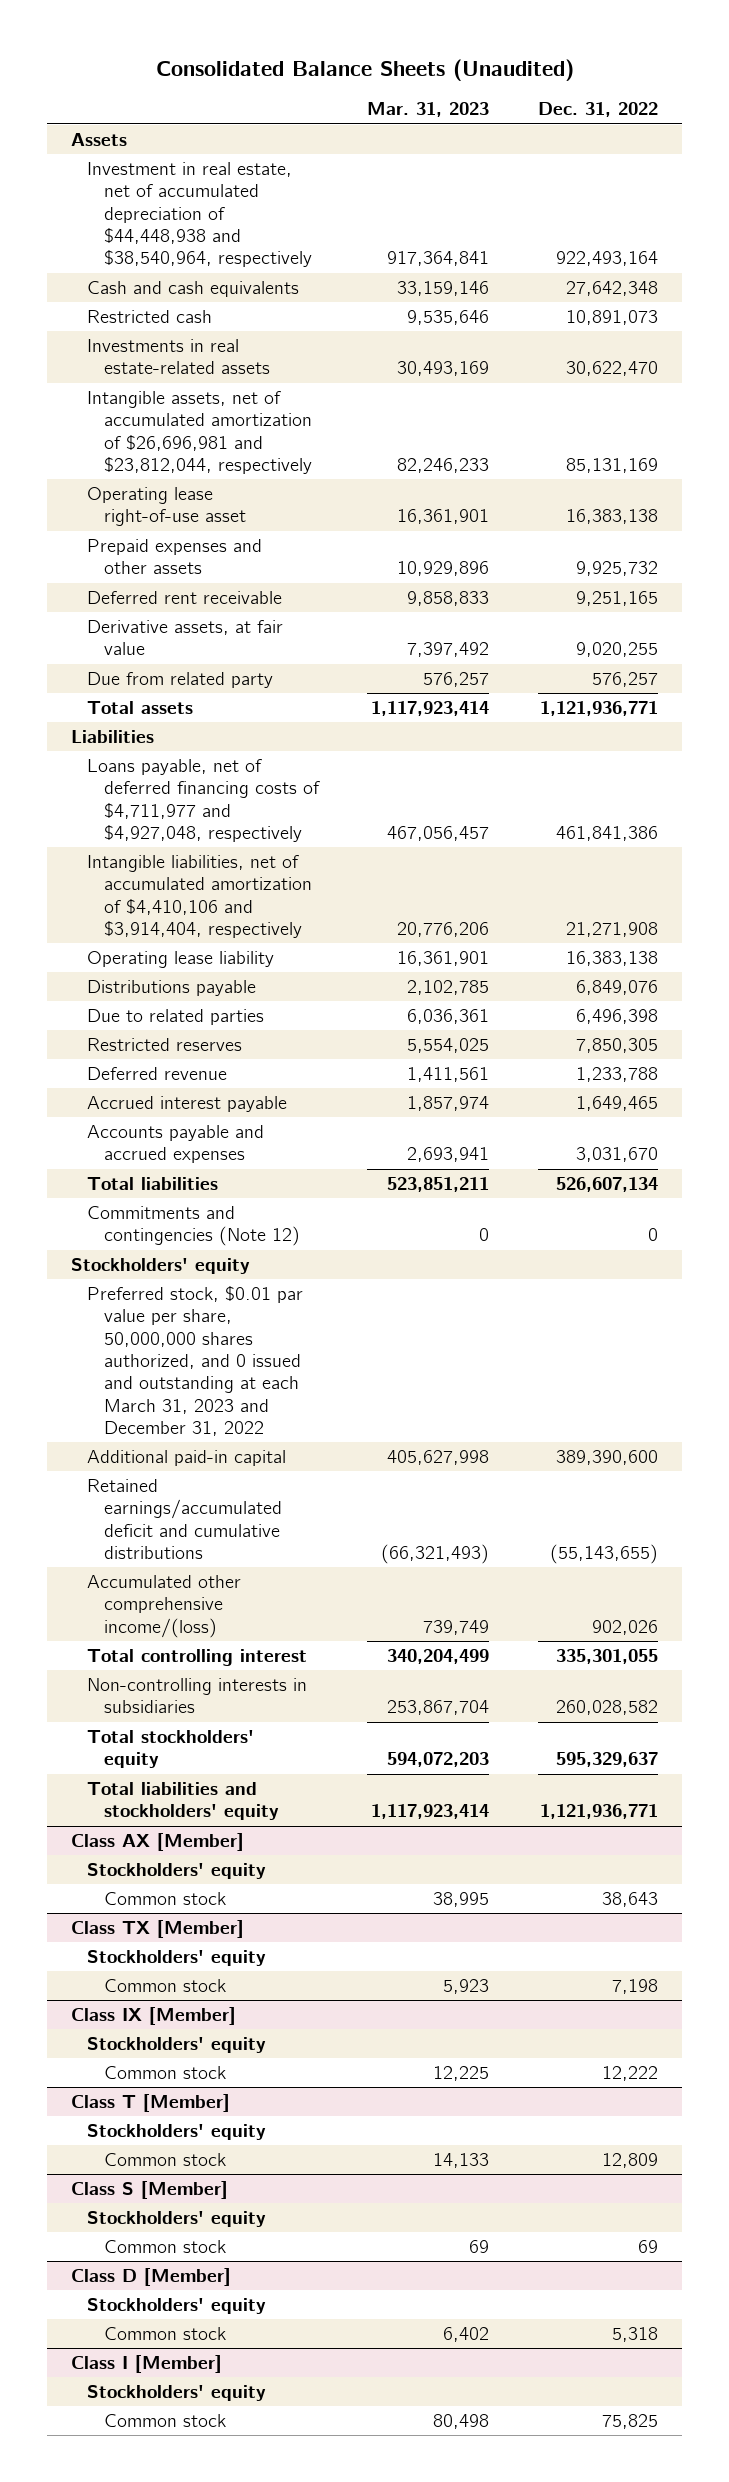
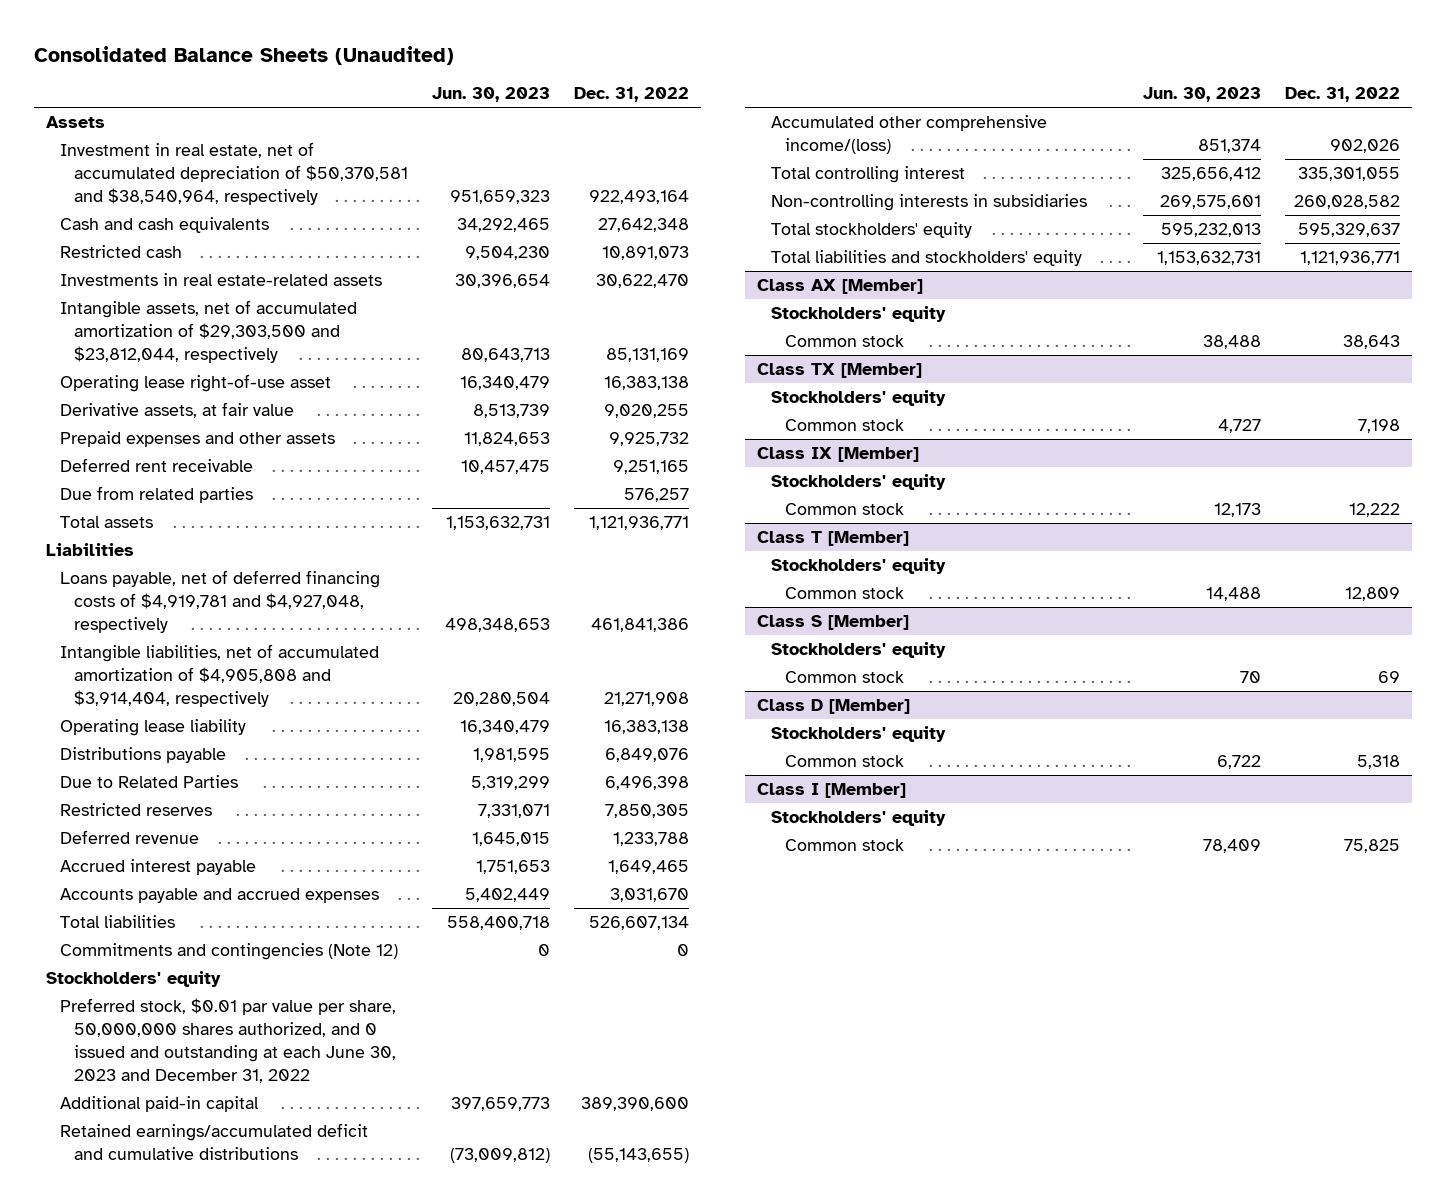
[367,102,490,118] Mar. 31, 2023 -> none
none -> [432,87,551,103] Jun. 30, 2023
[87,162,312,268] Investment in real estate, net of accumulated depreciation of $44,448,938 and $38,540,964, respectively -> [60,141,409,205] Investment in real estate, net of accumulated depreciation of $50,370,581 and $38,540,964, respectively
[87,391,312,475] Intangible assets, net of accumulated amortization of $26,696,981 and $23,812,044, respectively -> [60,299,358,363] Intangible assets, net of accumulated amortization of $29,303,500 and $23,812,044, respectively
[87,620,284,656] Derivative assets, at fair value -> [60,401,295,418] Derivative assets, at fair value
[87,672,274,689] Due from related party -> [60,485,254,503] Due from related parties
[87,759,320,843] Loans payable, net of deferred financing costs of $4,711,977 and $4,927,048, respectively -> [60,569,381,633] Loans payable, net of deferred financing costs of $4,919,781 and $4,927,048, respectively
[87,855,312,939] Intangible liabilities, net of accumulated amortization of $4,410,106 and $3,914,404, respectively -> [60,643,380,707] Intangible liabilities, net of accumulated amortization of $4,905,808 and $3,914,404, respectively
[87,1009,265,1026] Due to related parties -> [60,774,239,788] Due to Related Parties
[87,1286,304,1436] Preferred stock, $0.01 par value per share, 50,000,000 shares authorized, and 0 issued and outstanding at each March 31, 2023 and December 31, 2022 -> [60,997,397,1083] Preferred stock, $0.01 par value per share, 50,000,000 shares authorized, and 0 issued and outstanding at each June 30, 2023 and December 31, 2022

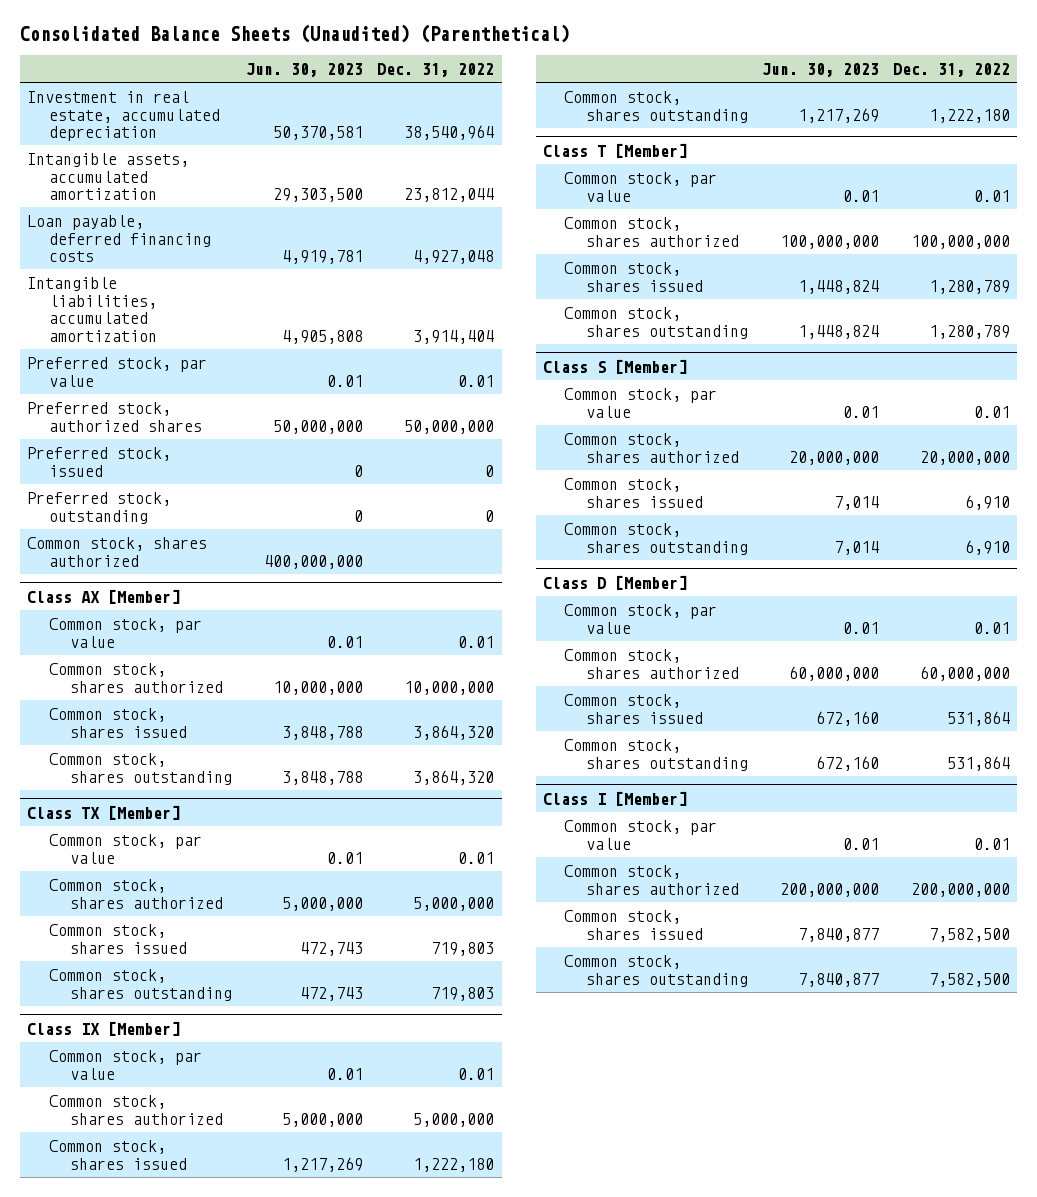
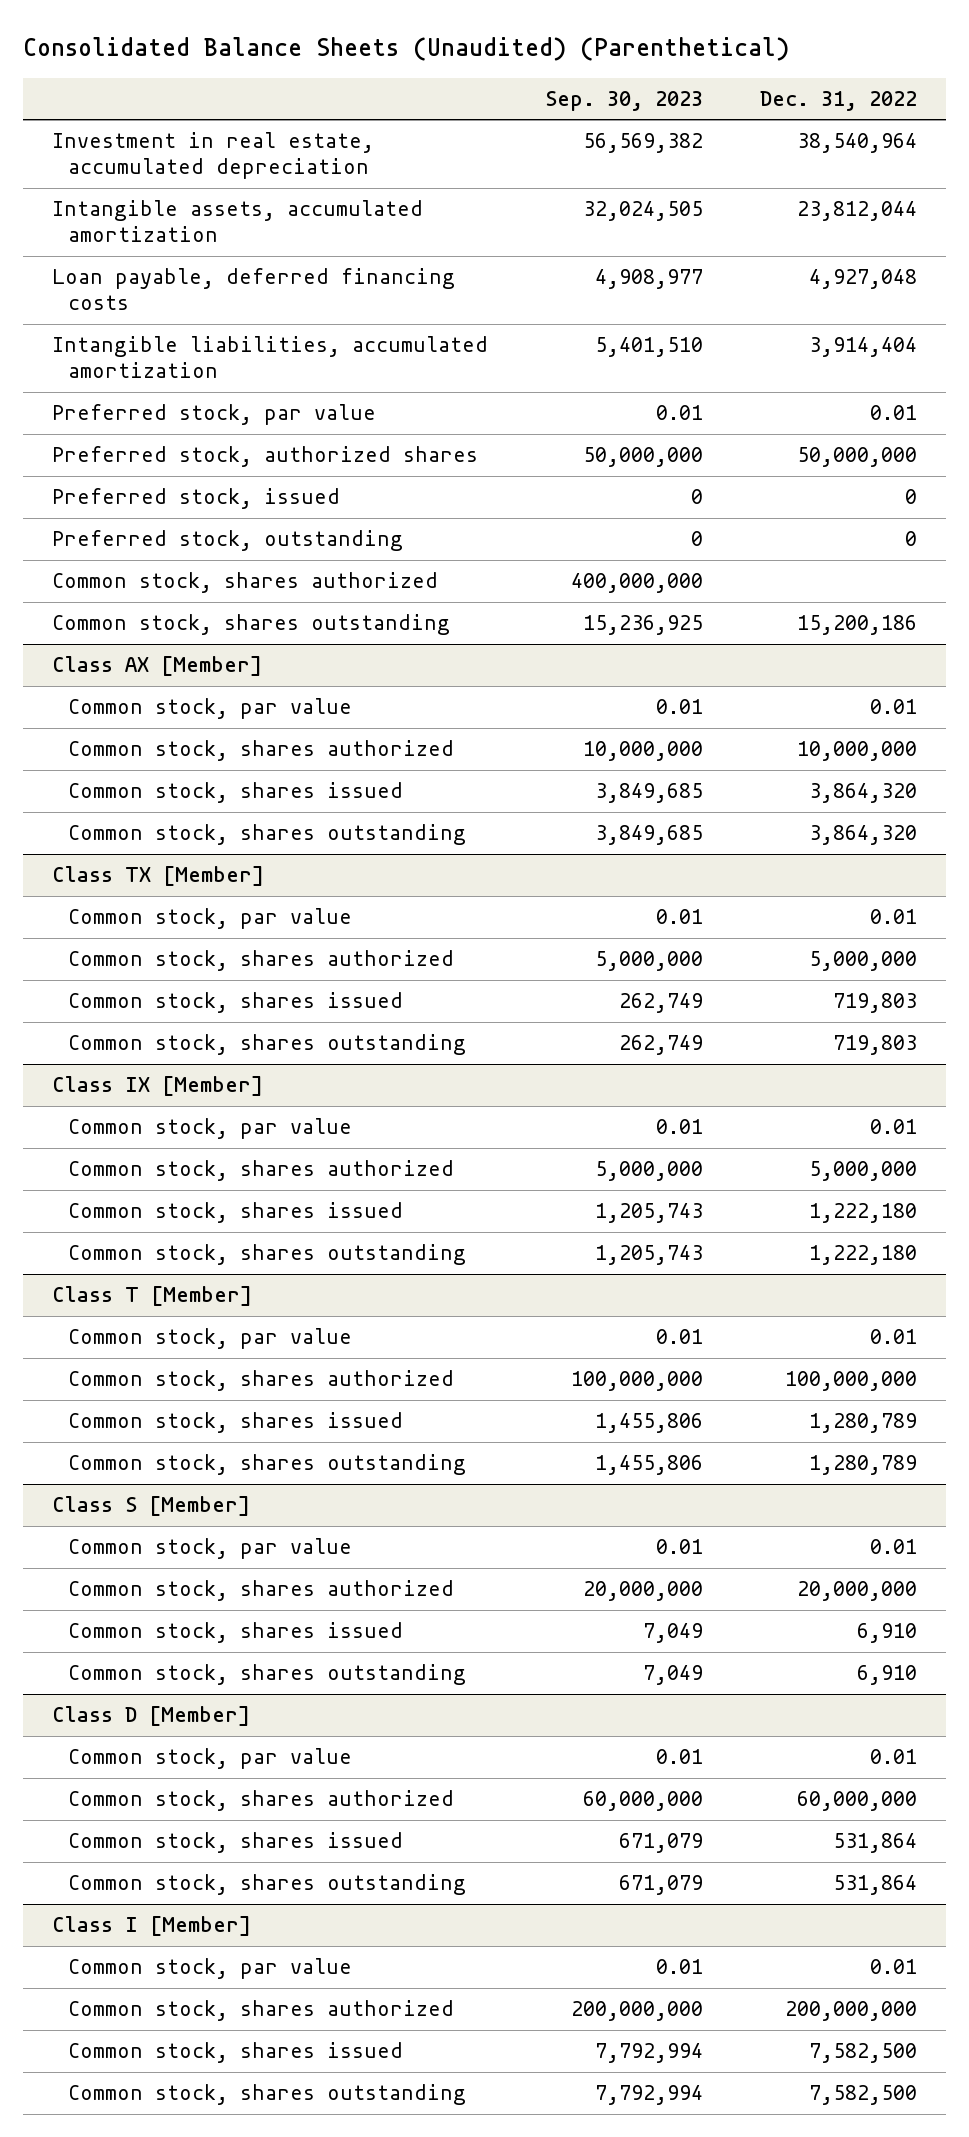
[246,62,364,77] Jun. 30, 2023 -> none
none -> [545,90,704,111] Sep. 30, 2023
none -> [51,614,450,636] Common stock, shares outstanding

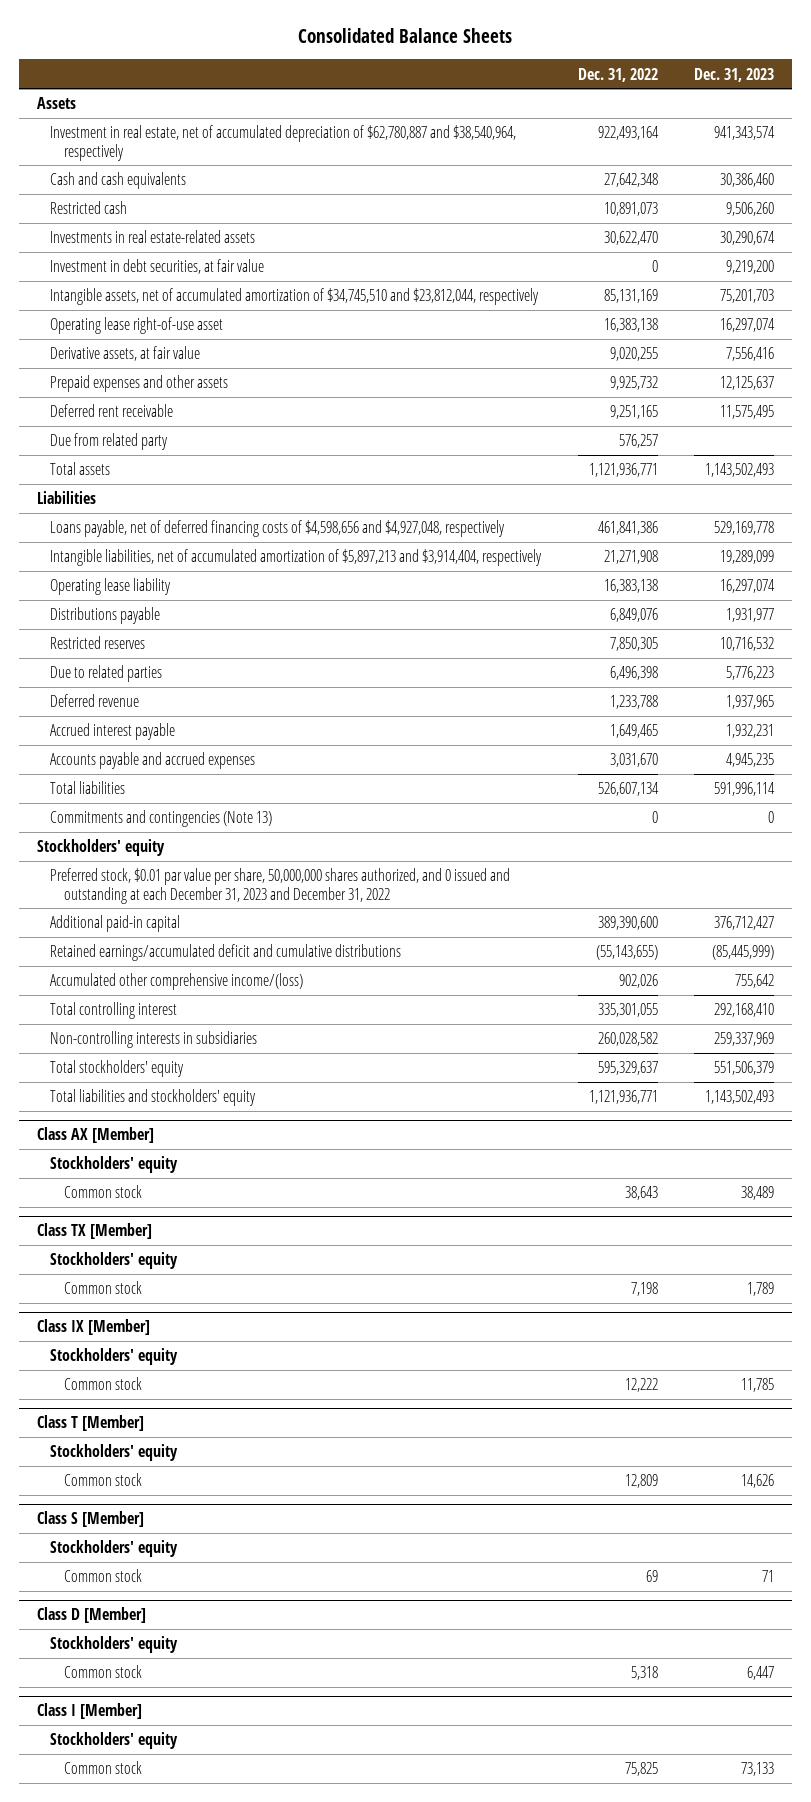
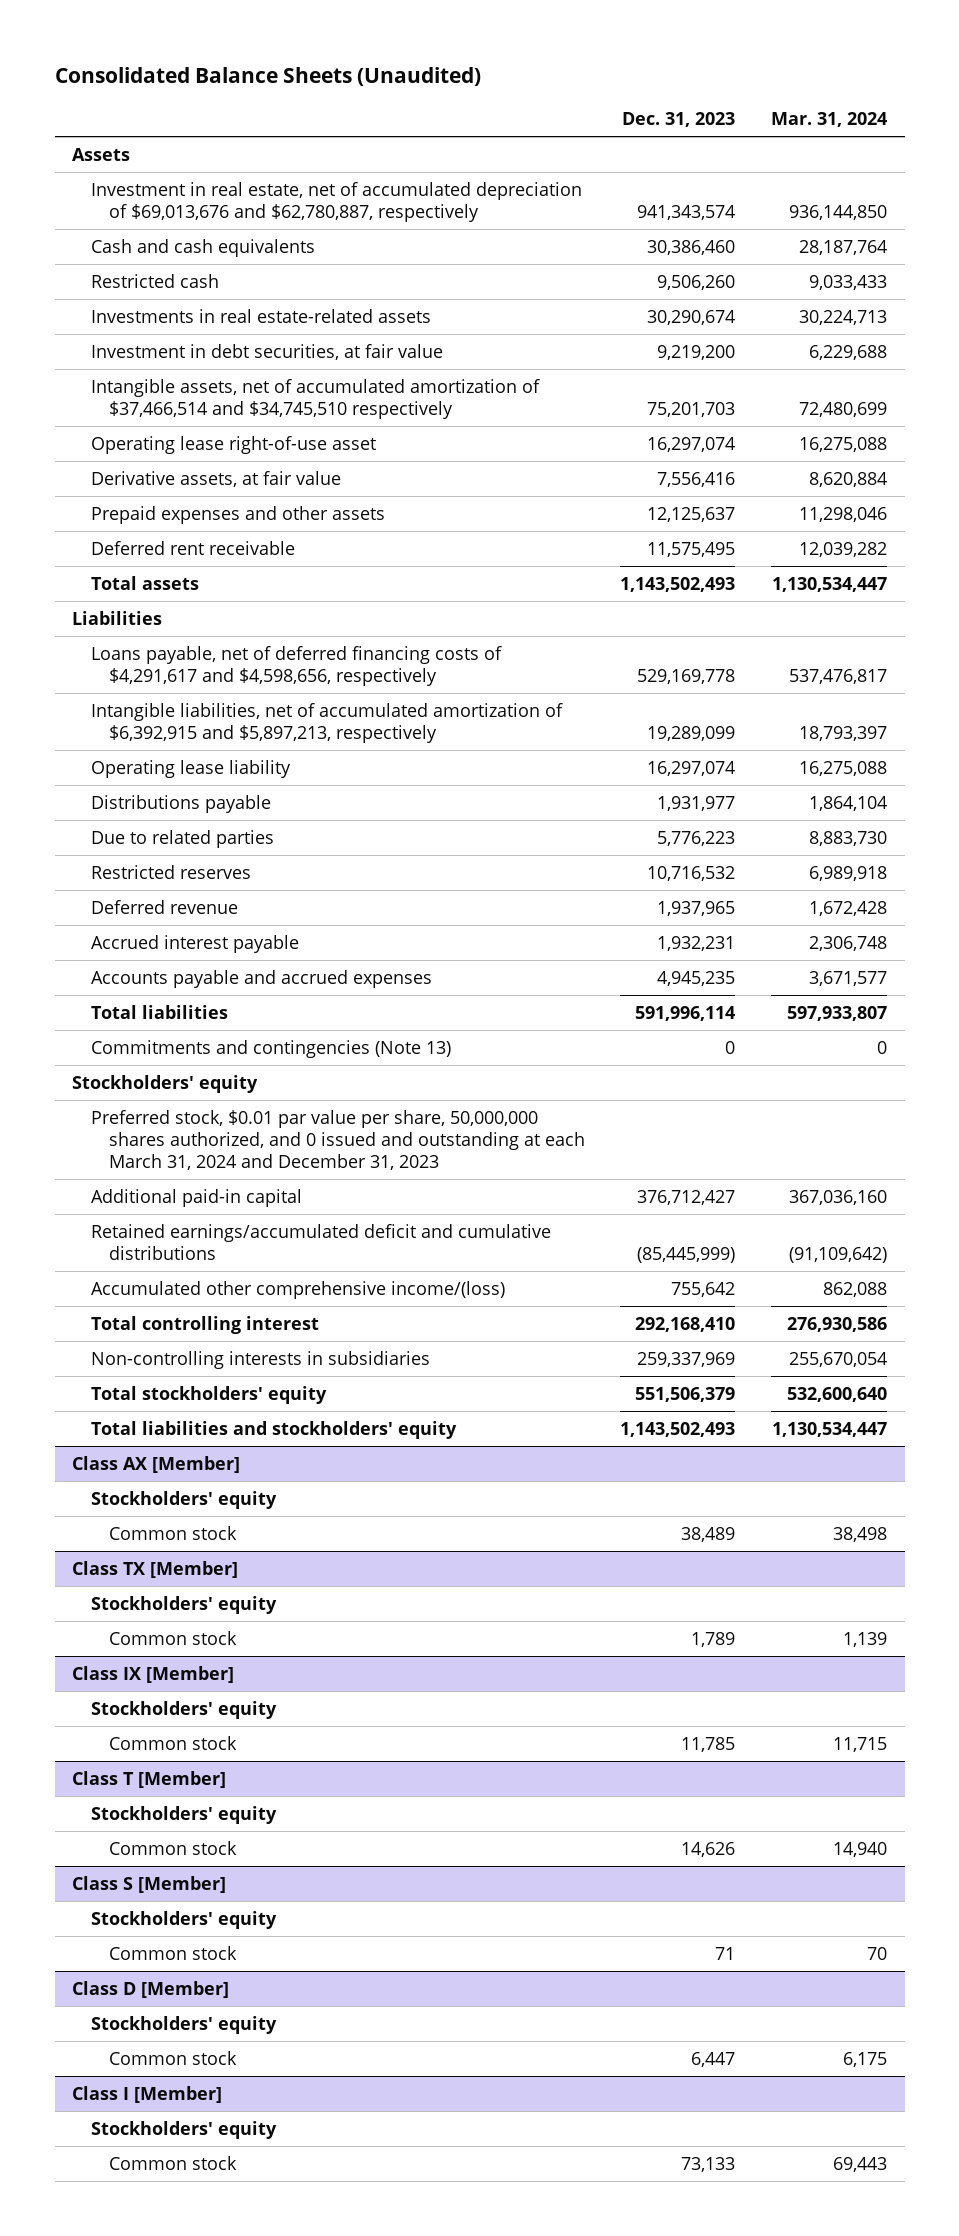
[298,28,513,44] Consolidated Balance Sheets -> [54,66,481,86] Consolidated Balance Sheets (Unaudited)
[577,67,658,82] Dec. 31, 2022 -> none
none -> [770,111,887,127] Mar. 31, 2024
[50,125,517,161] Investment in real estate, net of accumulated depreciation of $62,780,887 and $38,540,964, respectively -> [90,182,582,222] Investment in real estate, net of accumulated depreciation of $69,013,676 and $62,780,887, respectively
[50,288,540,306] Intangible assets, net of accumulated amortization of $34,745,510 and $23,812,044, respectively -> [90,379,540,419] Intangible assets, net of accumulated amortization of $37,466,514 and $34,745,510 respectively
[50,433,169,451] Due from related party -> none
[50,520,506,538] Loans payable, net of deferred financing costs of $4,598,656 and $4,927,048, respectively -> [90,646,502,686] Loans payable, net of deferred financing costs of $4,291,617 and $4,598,656, respectively
[50,549,543,567] Intangible liabilities, net of accumulated amortization of $5,897,213 and $3,914,404, respectively -> [90,703,563,743] Intangible liabilities, net of accumulated amortization of $6,392,915 and $5,897,213, respectively
[50,636,146,650] Restricted reserves -> [90,865,251,880] Restricted reserves
[50,868,511,904] Preferred stock, $0.01 par value per share, 50,000,000 shares authorized, and 0 issued and outstanding at each December 31, 2023 and December 31, 2022 -> [90,1110,585,1170] Preferred stock, $0.01 par value per share, 50,000,000 shares authorized, and 0 issued and outstanding at each March 31, 2024 and December 31, 2023

